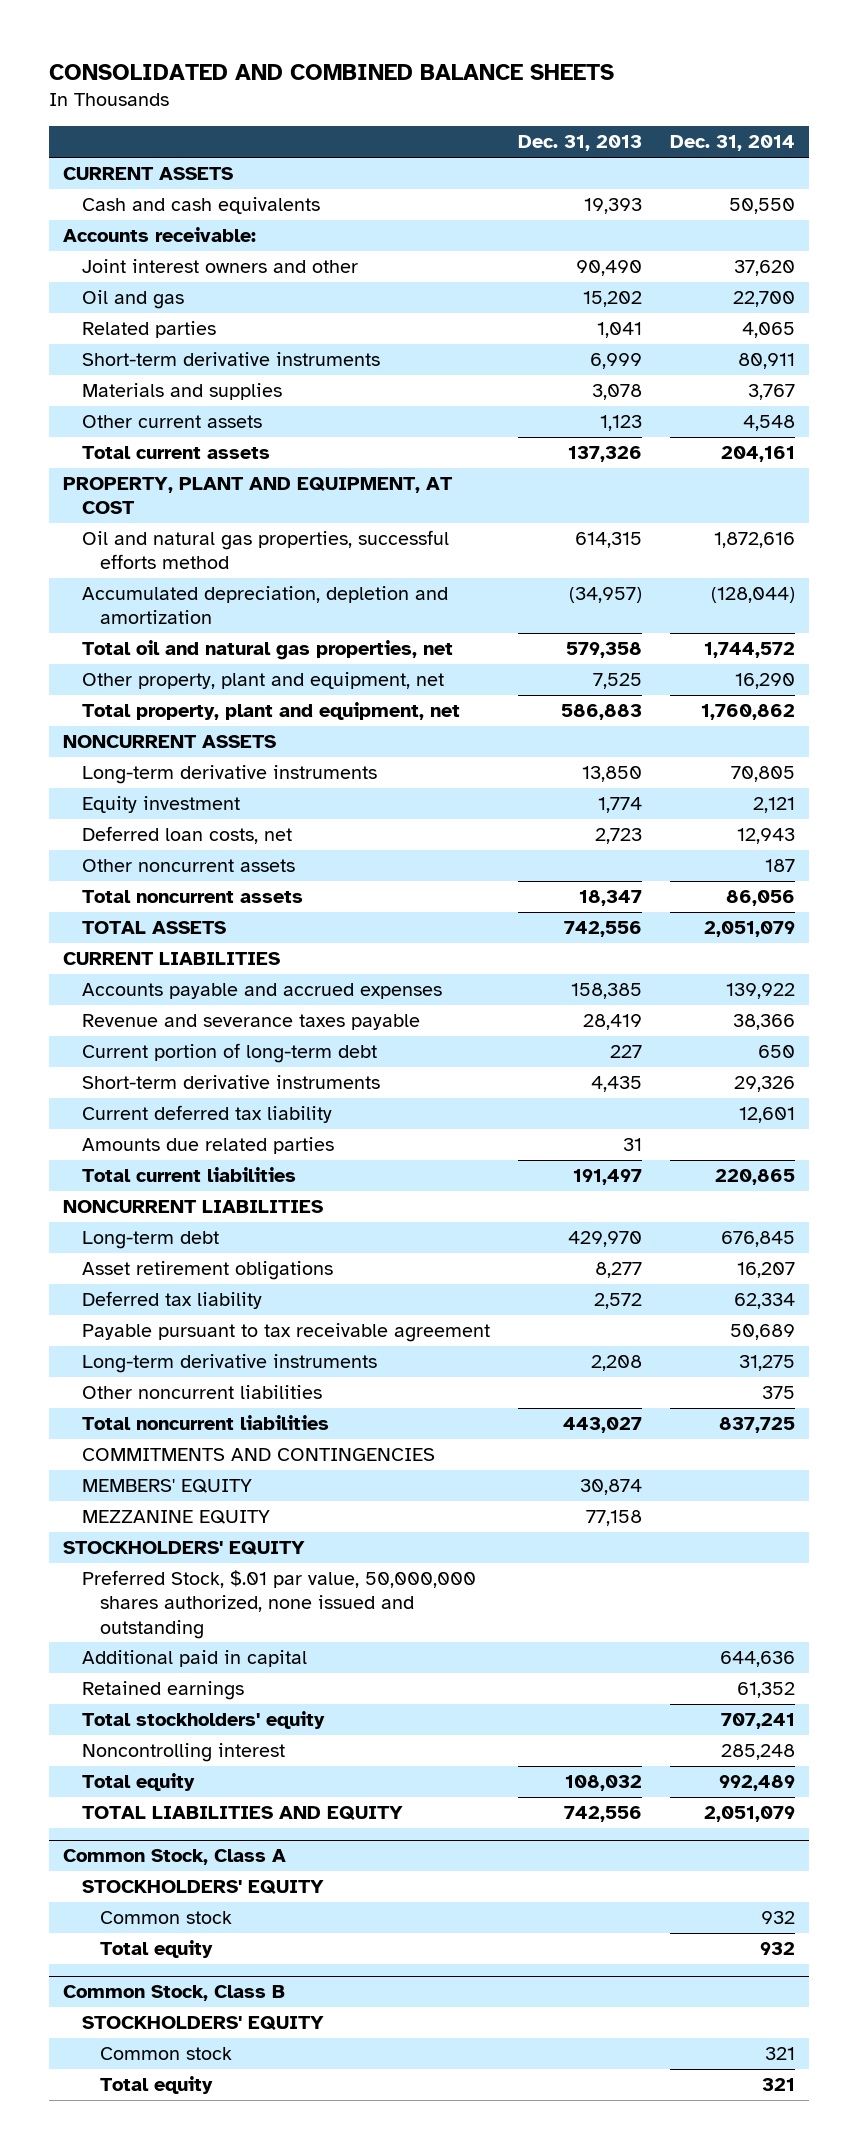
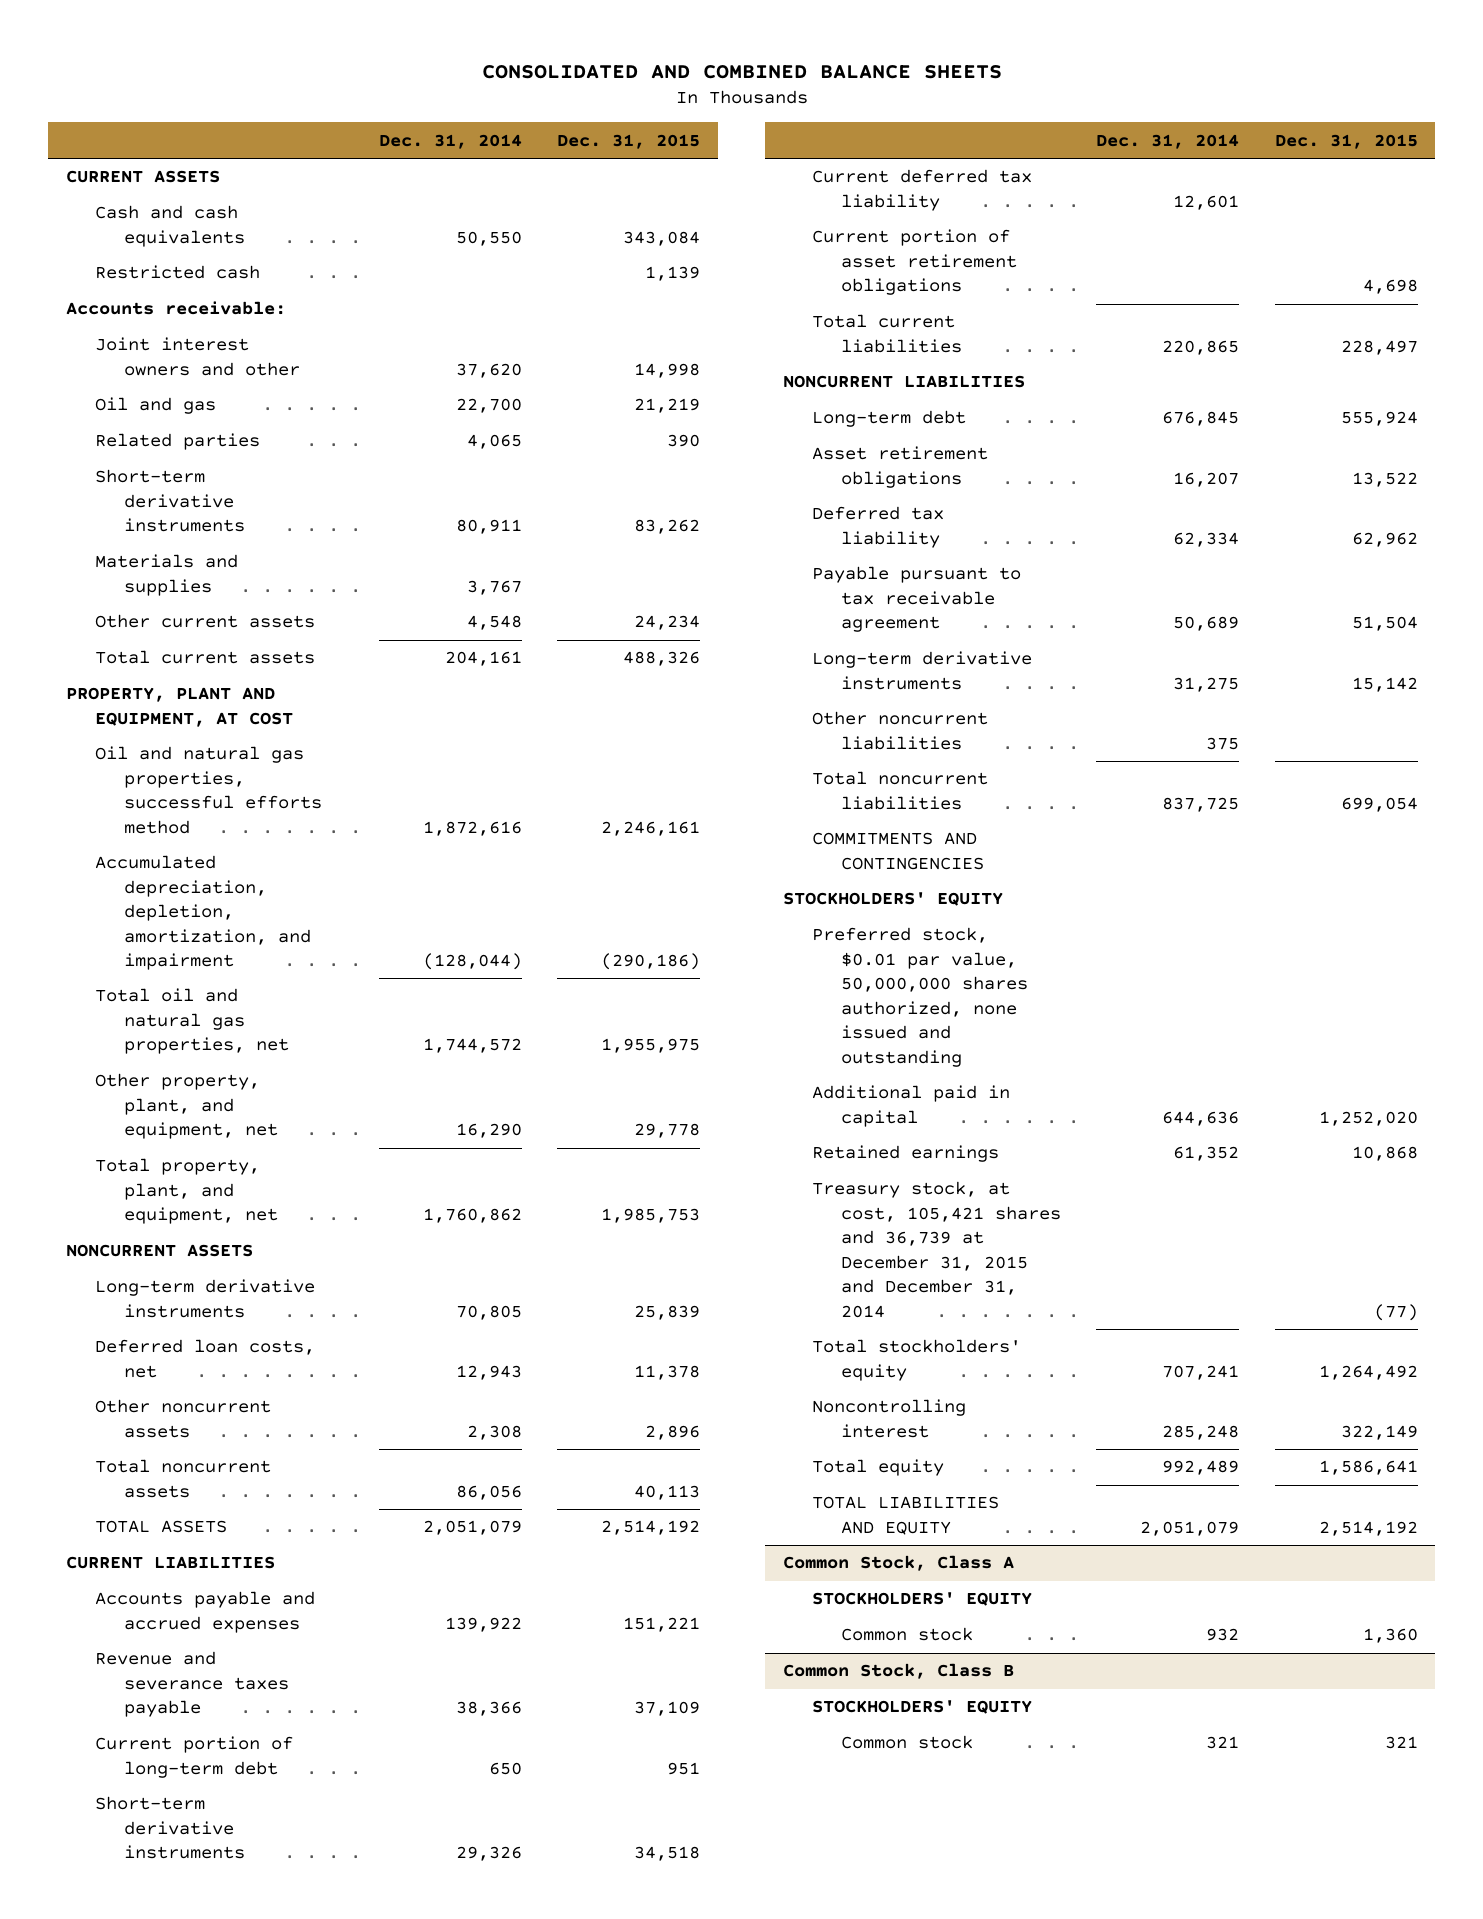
[517,135,642,152] Dec. 31, 2013 -> none
none -> [557,133,701,149] Dec. 31, 2015
none -> [94,265,260,280] Restricted cash
[81,586,448,625] Accumulated depreciation, depletion and amortization -> [94,855,311,971] Accumulated depreciation, depletion, amortization, and impairment
[81,672,444,690] Other property, plant and equipment, net -> [94,1073,278,1140] Other property, plant, and equipment, net
[81,702,460,721] Total property, plant and equipment, net -> [94,1158,278,1225] Total property, plant, and equipment, net
[81,796,240,814] Equity investment -> none
[764,859,795,873] 187 -> [466,1424,522,1440] 2,308
[81,1137,334,1155] Amounts due related parties -> none
none -> [812,229,1018,296] Current portion of asset retirement obligations
[81,1479,252,1494] MEMBERS' EQUITY -> none
[81,1510,270,1525] MEZZANINE EQUITY -> none
[81,1570,476,1639] Preferred Stock, $.01 par value, 50,000,000 shares authorized, none issued and outstanding -> [812,927,1029,1067] Preferred stock, $0.01 par value, 50,000,000 shares authorized, none issued and outstanding
none -> [812,1181,1062,1318] Treasury stock, at cost, 105,421 shares and 36,739 at December 31, 2015 and December 31, 2014
[100,1940,214,1959] Total equity -> none
[100,2076,214,2095] Total equity -> none

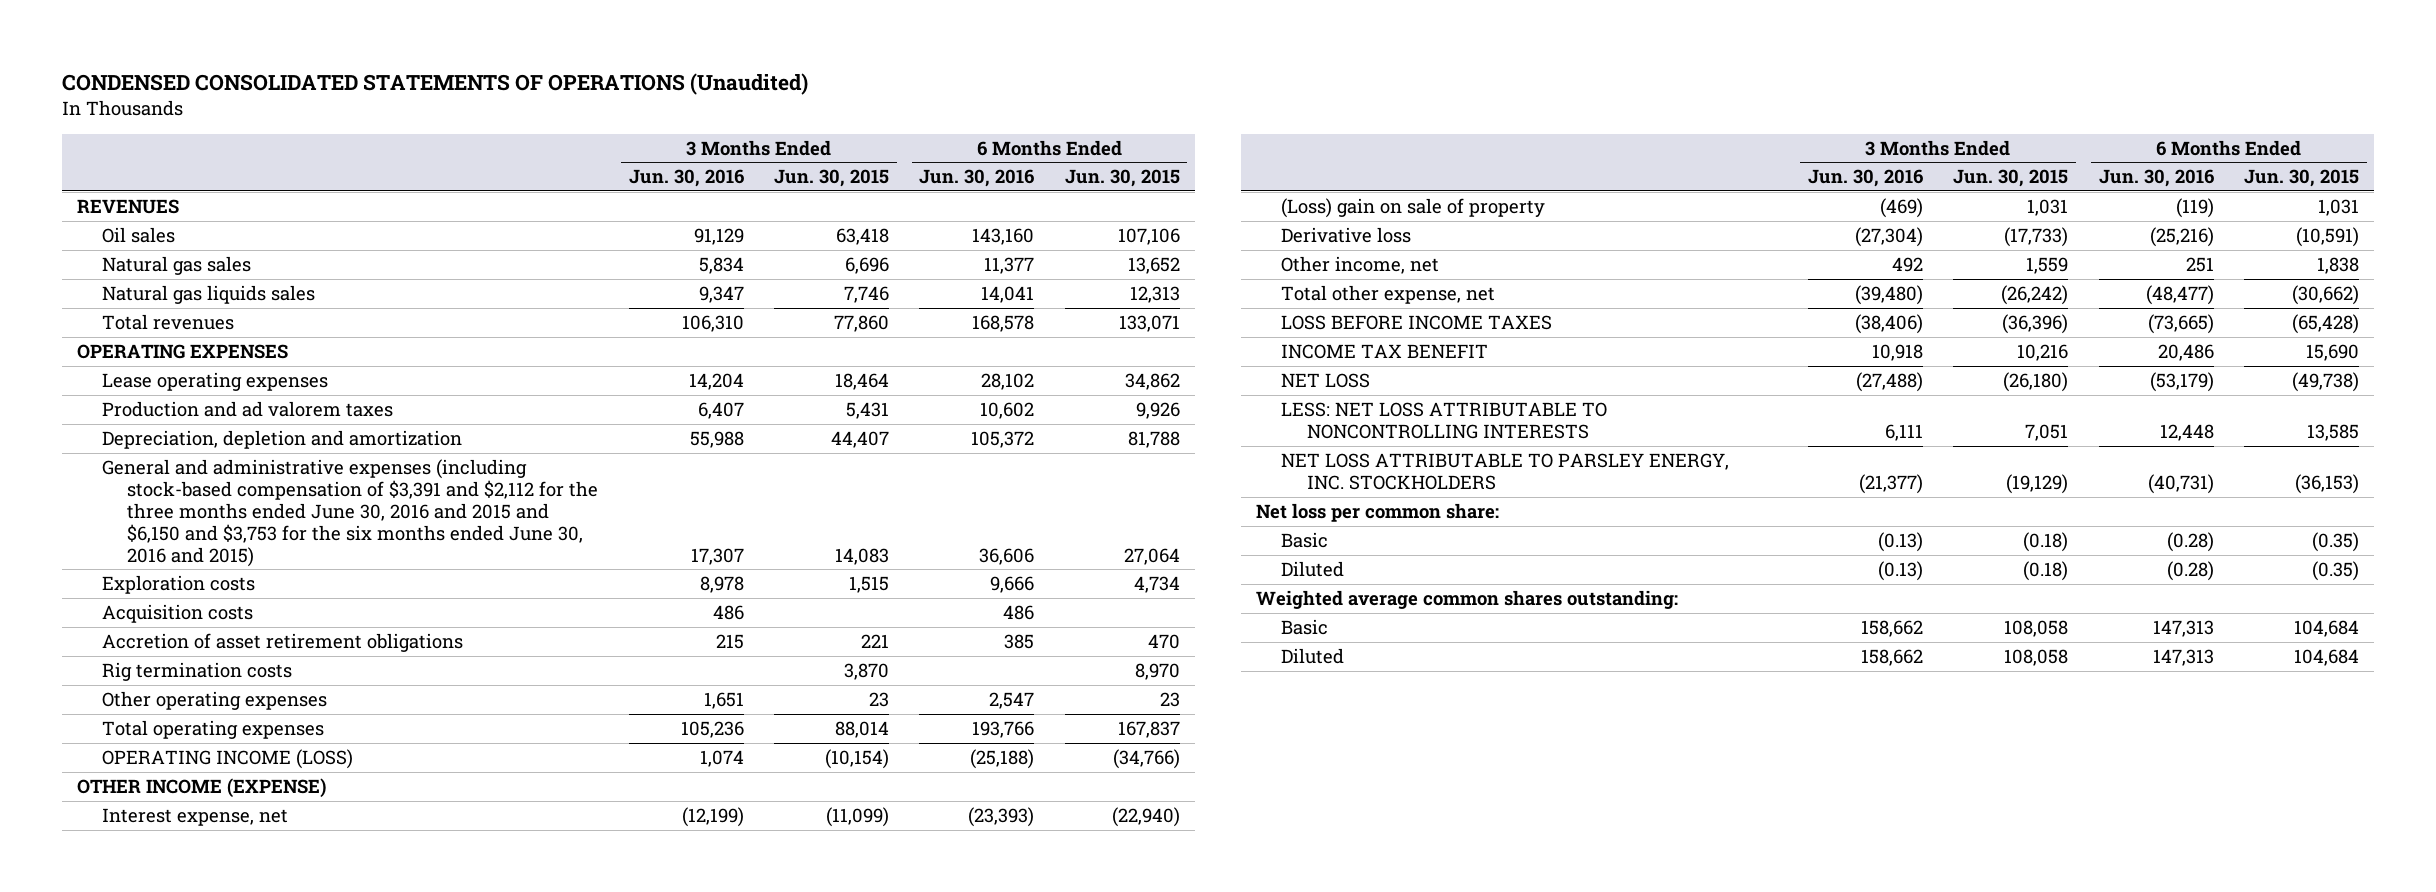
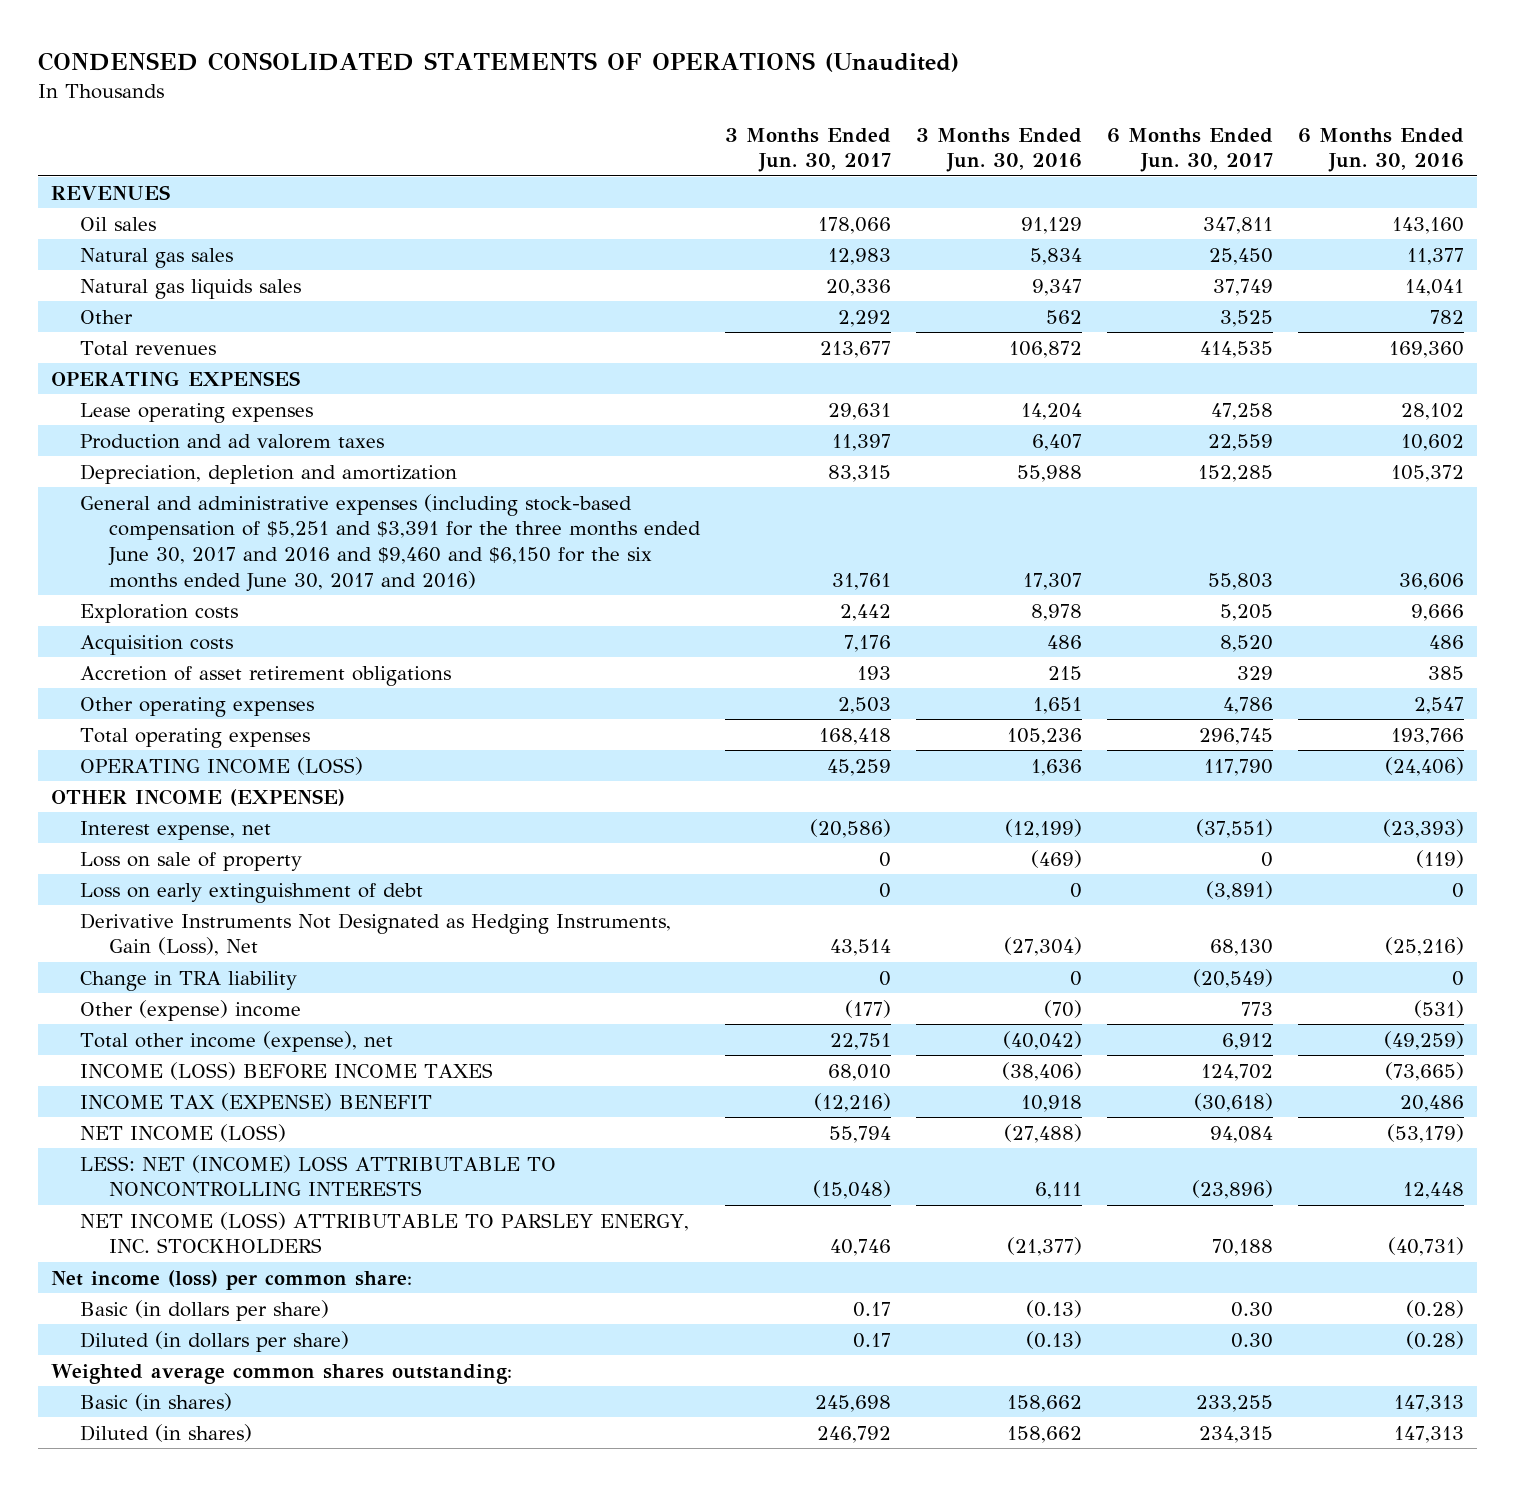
[774,169,890,188] Jun. 30, 2015 -> none
[1064,169,1180,188] Jun. 30, 2015 -> none
none -> [724,127,891,173] 3 Months Ended Jun. 30, 2017
none -> [1107,127,1274,173] 6 Months Ended Jun. 30, 2017
none -> [79,309,133,324] Other
[681,314,744,332] 106,310 -> [1009,340,1083,358] 106,872
[972,314,1035,332] 168,578 -> [1389,340,1465,358] 169,360
[102,458,599,567] General and administrative expenses (including stock-based compensation of $3,391 and $2,112 for the three months ended June 30, 2016 and 2015 and $6,150 and $3,753 for the six months ended June 30, 2016 and 2015) -> [79,493,701,592] General and administrative expenses (including stock-based compensation of $5,251 and $3,391 for the three months ended June 30, 2017 and 2016 and $9,460 and $6,150 for the six months ended June 30, 2017 and 2016)
[102,661,293,681] Rig termination costs -> none
[699,749,744,767] 1,074 -> [1031,758,1083,776] 1,636
[970,748,1035,769] (25,188) -> [1385,756,1465,776] (24,406)
[1281,197,1546,218] (Loss) gain on sale of property -> [79,851,302,871] Loss on sale of property
none -> [79,882,423,903] Loss on early extinguishment of debt
[1281,226,1412,243] Derivative loss -> [79,912,671,957] Derivative Instruments Not Designated as Hedging Instruments, Gain (Loss), Net
none -> [79,970,297,991] Change in TRA liability
[1281,255,1440,274] Other income, net -> [79,999,301,1021] Other (expense) income
[1891,256,1923,272] 492 -> [1044,999,1083,1018] (70)
[2185,256,2214,272] 251 -> [1414,999,1465,1018] (531)
[1281,284,1496,304] Total other expense, net -> [79,1030,393,1052] Total other income (expense), net
[1854,284,1923,305] (39,480) -> [1003,1030,1083,1050] (40,042)
[2145,284,2214,305] (48,477) -> [1384,1030,1465,1050] (49,259)
[1281,314,1553,330] LOSS BEFORE INCOME TAXES -> [79,1061,493,1080] INCOME (LOSS) BEFORE INCOME TAXES
[1281,343,1489,359] INCOME TAX BENEFIT -> [79,1092,432,1111] INCOME TAX (EXPENSE) BENEFIT
[1281,372,1371,388] NET LOSS -> [79,1123,286,1142] NET INCOME (LOSS)
[1281,401,1608,439] LESS: NET LOSS ATTRIBUTABLE TO NONCONTROLLING INTERESTS -> [79,1154,556,1197] LESS: NET (INCOME) LOSS ATTRIBUTABLE TO NONCONTROLLING INTERESTS
[1281,452,1730,490] NET LOSS ATTRIBUTABLE TO PARSLEY ENERGY, INC. STOCKHOLDERS -> [79,1211,689,1255] NET INCOME (LOSS) ATTRIBUTABLE TO PARSLEY ENERGY, INC. STOCKHOLDERS
[1256,502,1500,522] Net loss per common share: -> [50,1269,412,1290] Net income (loss) per common share:
[1281,531,1329,548] Basic -> [79,1299,329,1321] Basic (in dollars per share)
[1281,560,1345,577] Diluted -> [79,1330,349,1352] Diluted (in dollars per share)
[1281,618,1329,635] Basic -> [79,1392,232,1411] Basic (in shares)
[1281,647,1345,664] Diluted -> [79,1423,252,1442] Diluted (in shares)

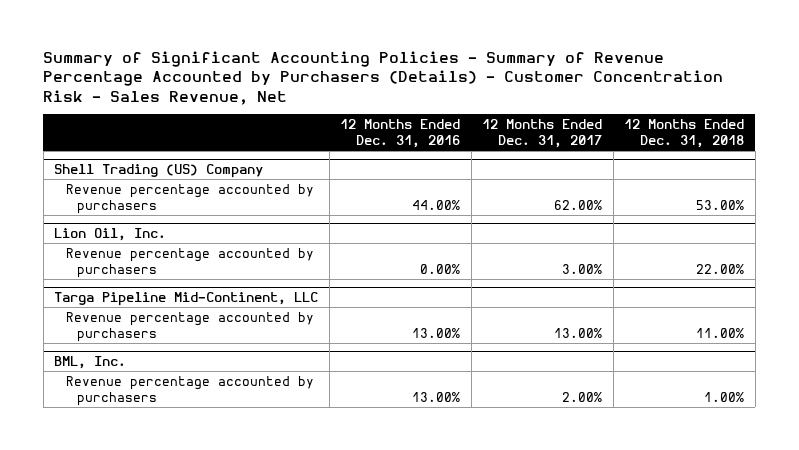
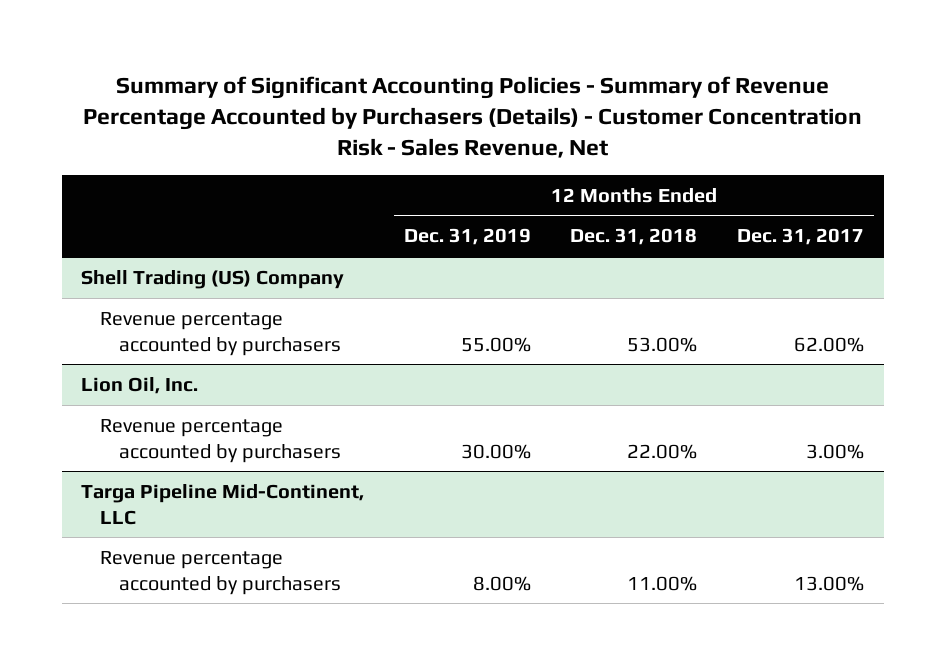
[340,119,461,149] 12 Months Ended Dec. 31, 2016 -> none
none -> [403,228,531,246] Dec. 31, 2019
[54,355,127,369] BML, Inc. -> none
[65,375,314,406] Revenue percentage accounted by purchasers -> none

